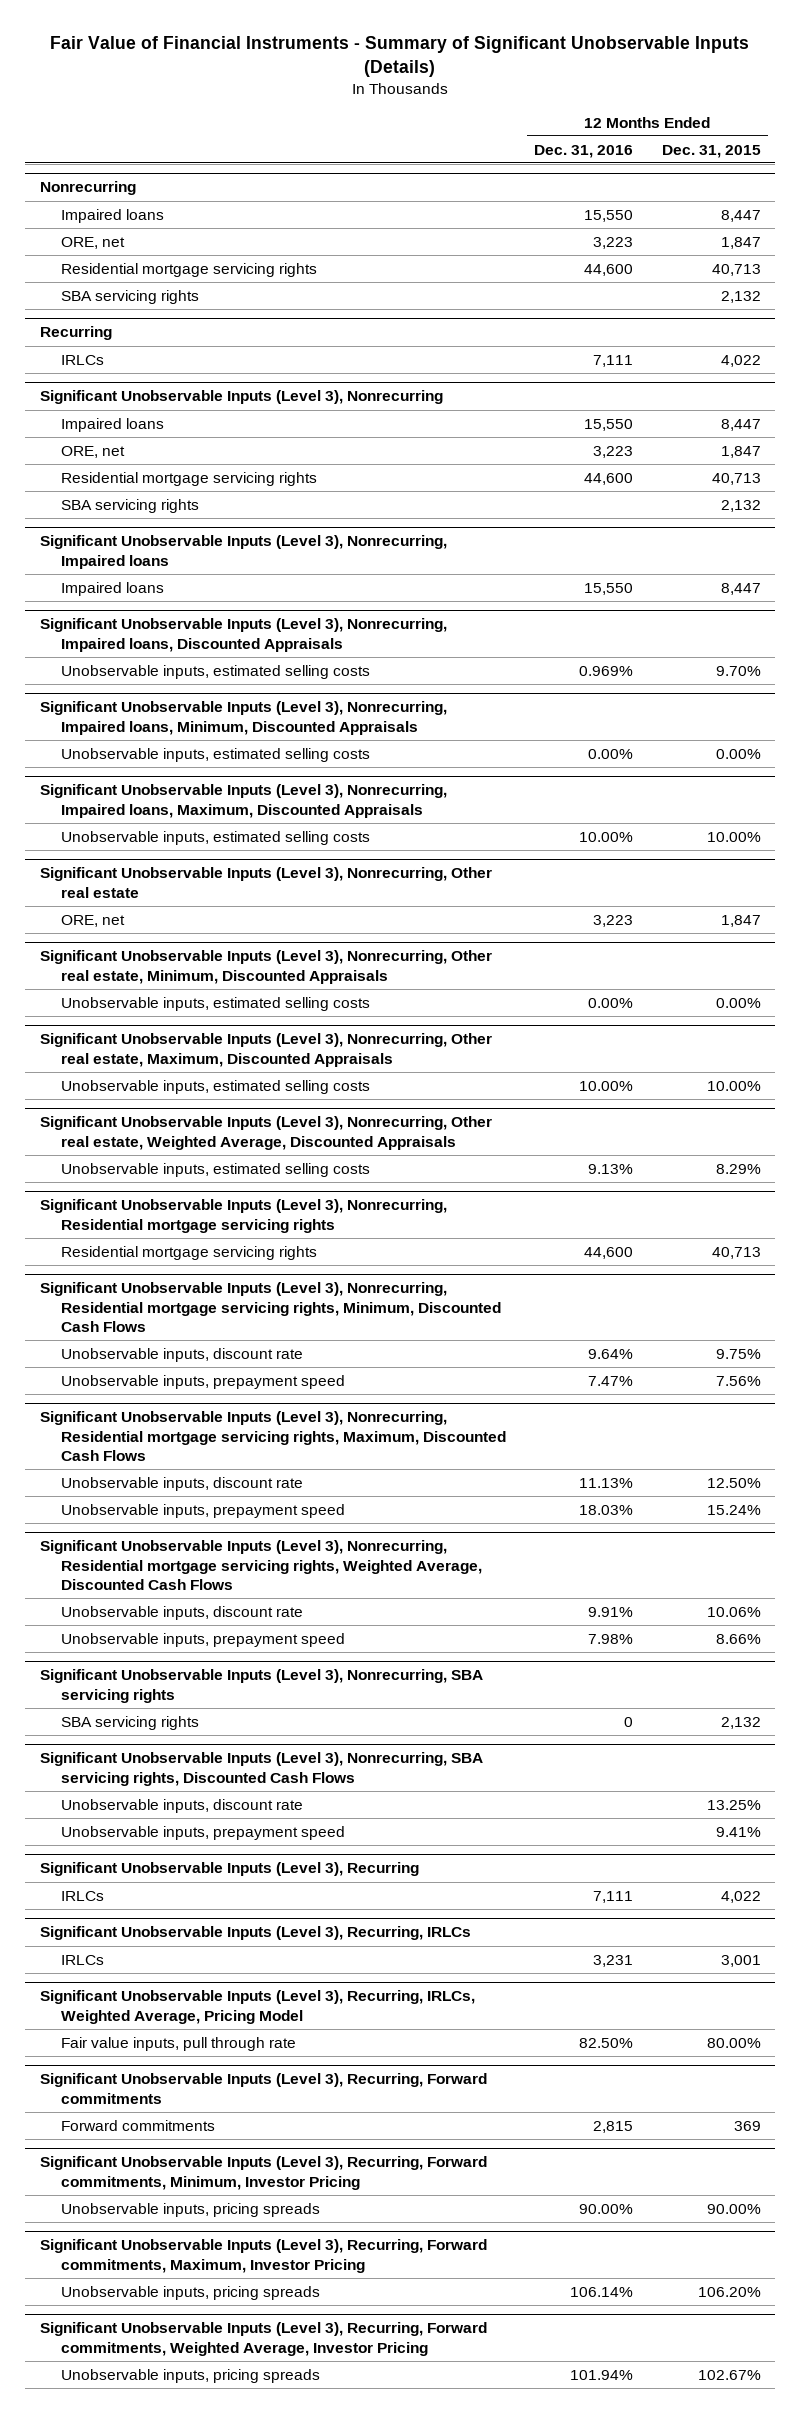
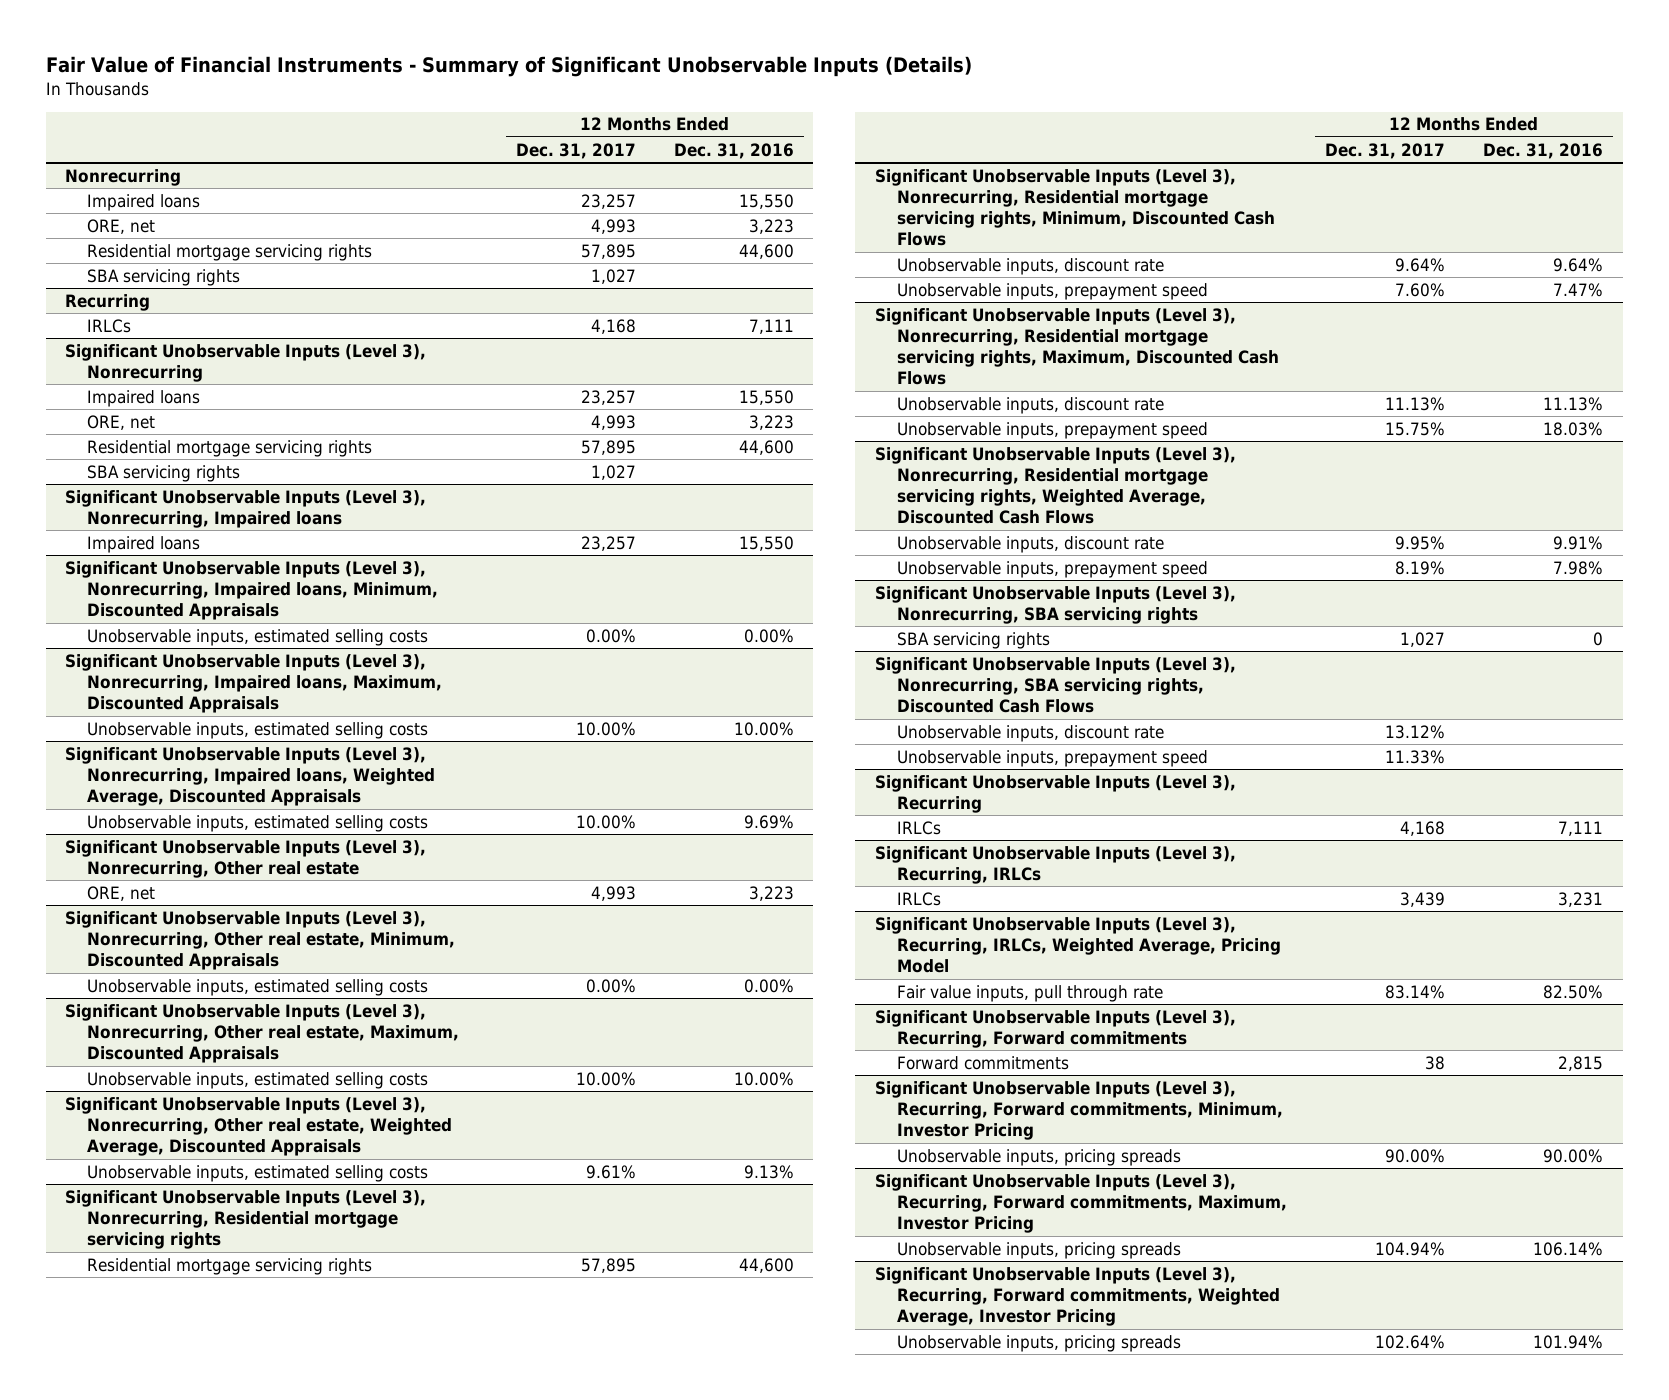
[661,144,761,158] Dec. 31, 2015 -> none
none -> [515,142,636,159] Dec. 31, 2017
[39,618,447,652] Significant Unobservable Inputs (Level 3), Nonrecurring, Impaired loans, Discounted Appraisals -> none
[60,664,370,679] Unobservable inputs, estimated selling costs -> none
none -> [65,746,436,807] Significant Unobservable Inputs (Level 3), Nonrecurring, Impaired loans, Weighted Average, Discounted Appraisals
none -> [87,814,429,832] Unobservable inputs, estimated selling costs

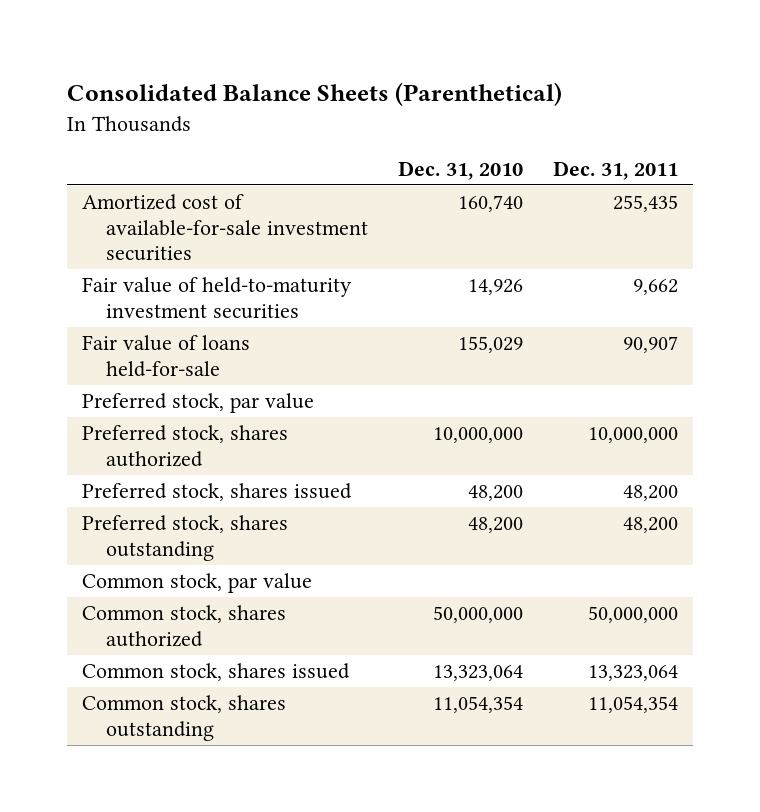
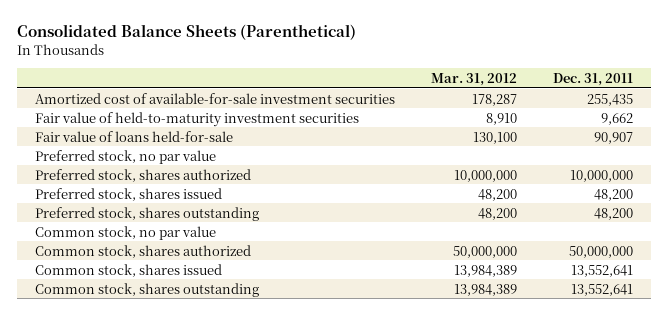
[398,160,524,180] Dec. 31, 2010 -> none
none -> [430,72,517,86] Mar. 31, 2012
[82,393,315,414] Preferred stock, par value -> [34,149,216,164] Preferred stock, no par value
[82,573,313,594] Common stock, par value -> [34,225,216,240] Common stock, no par value
[588,665,679,682] 13,323,064 -> [570,264,633,277] 13,552,641
[588,696,679,714] 11,054,354 -> [570,283,633,296] 13,552,641

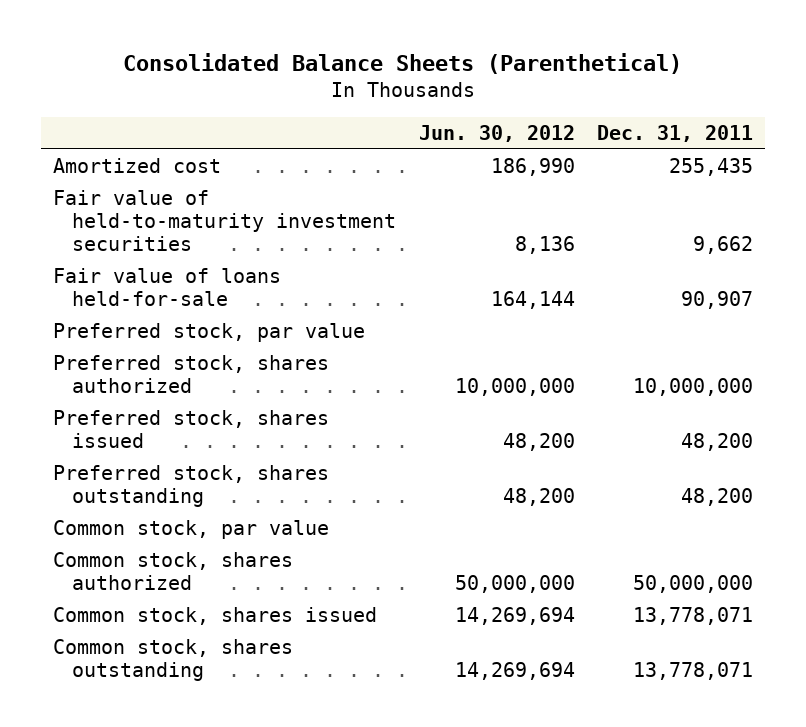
[430,72,517,86] Mar. 31, 2012 -> none
none -> [418,124,575,142] Jun. 30, 2012
[34,92,395,104] Amortized cost of available-for-sale investment securities -> [52,157,221,173] Amortized cost
[34,149,216,164] Preferred stock, no par value -> [52,322,365,342] Preferred stock, par value
[34,225,216,240] Common stock, no par value -> [52,519,329,539] Common stock, par value
[570,264,633,277] 13,552,641 -> [633,606,754,625] 13,778,071
[570,283,633,296] 13,552,641 -> [633,662,754,681] 13,778,071

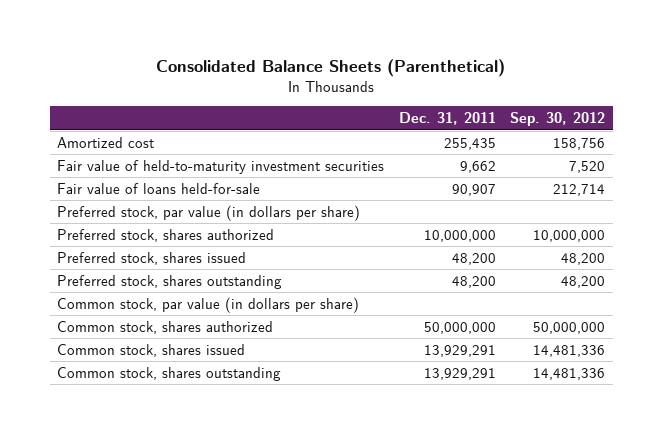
[418,124,575,142] Jun. 30, 2012 -> none
none -> [510,111,606,126] Sep. 30, 2012
[52,322,365,342] Preferred stock, par value -> [57,204,361,221] Preferred stock, par value (in dollars per share)
[52,519,329,539] Common stock, par value -> [57,296,360,313] Common stock, par value (in dollars per share)
[633,606,754,625] 13,778,071 -> [423,344,496,357] 13,929,291
[633,662,754,681] 13,778,071 -> [423,367,496,380] 13,929,291

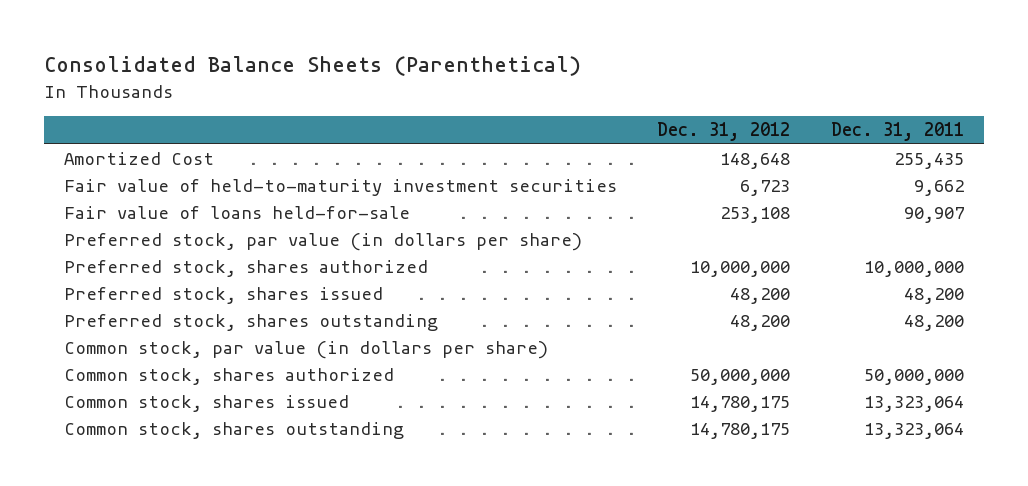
[510,111,606,126] Sep. 30, 2012 -> none
none -> [657,122,791,142] Dec. 31, 2012
[57,136,155,148] Amortized cost -> [63,152,214,166] Amortized Cost
[423,344,496,357] 13,929,291 -> [863,396,964,413] 13,323,064
[423,367,496,380] 13,929,291 -> [863,423,964,440] 13,323,064

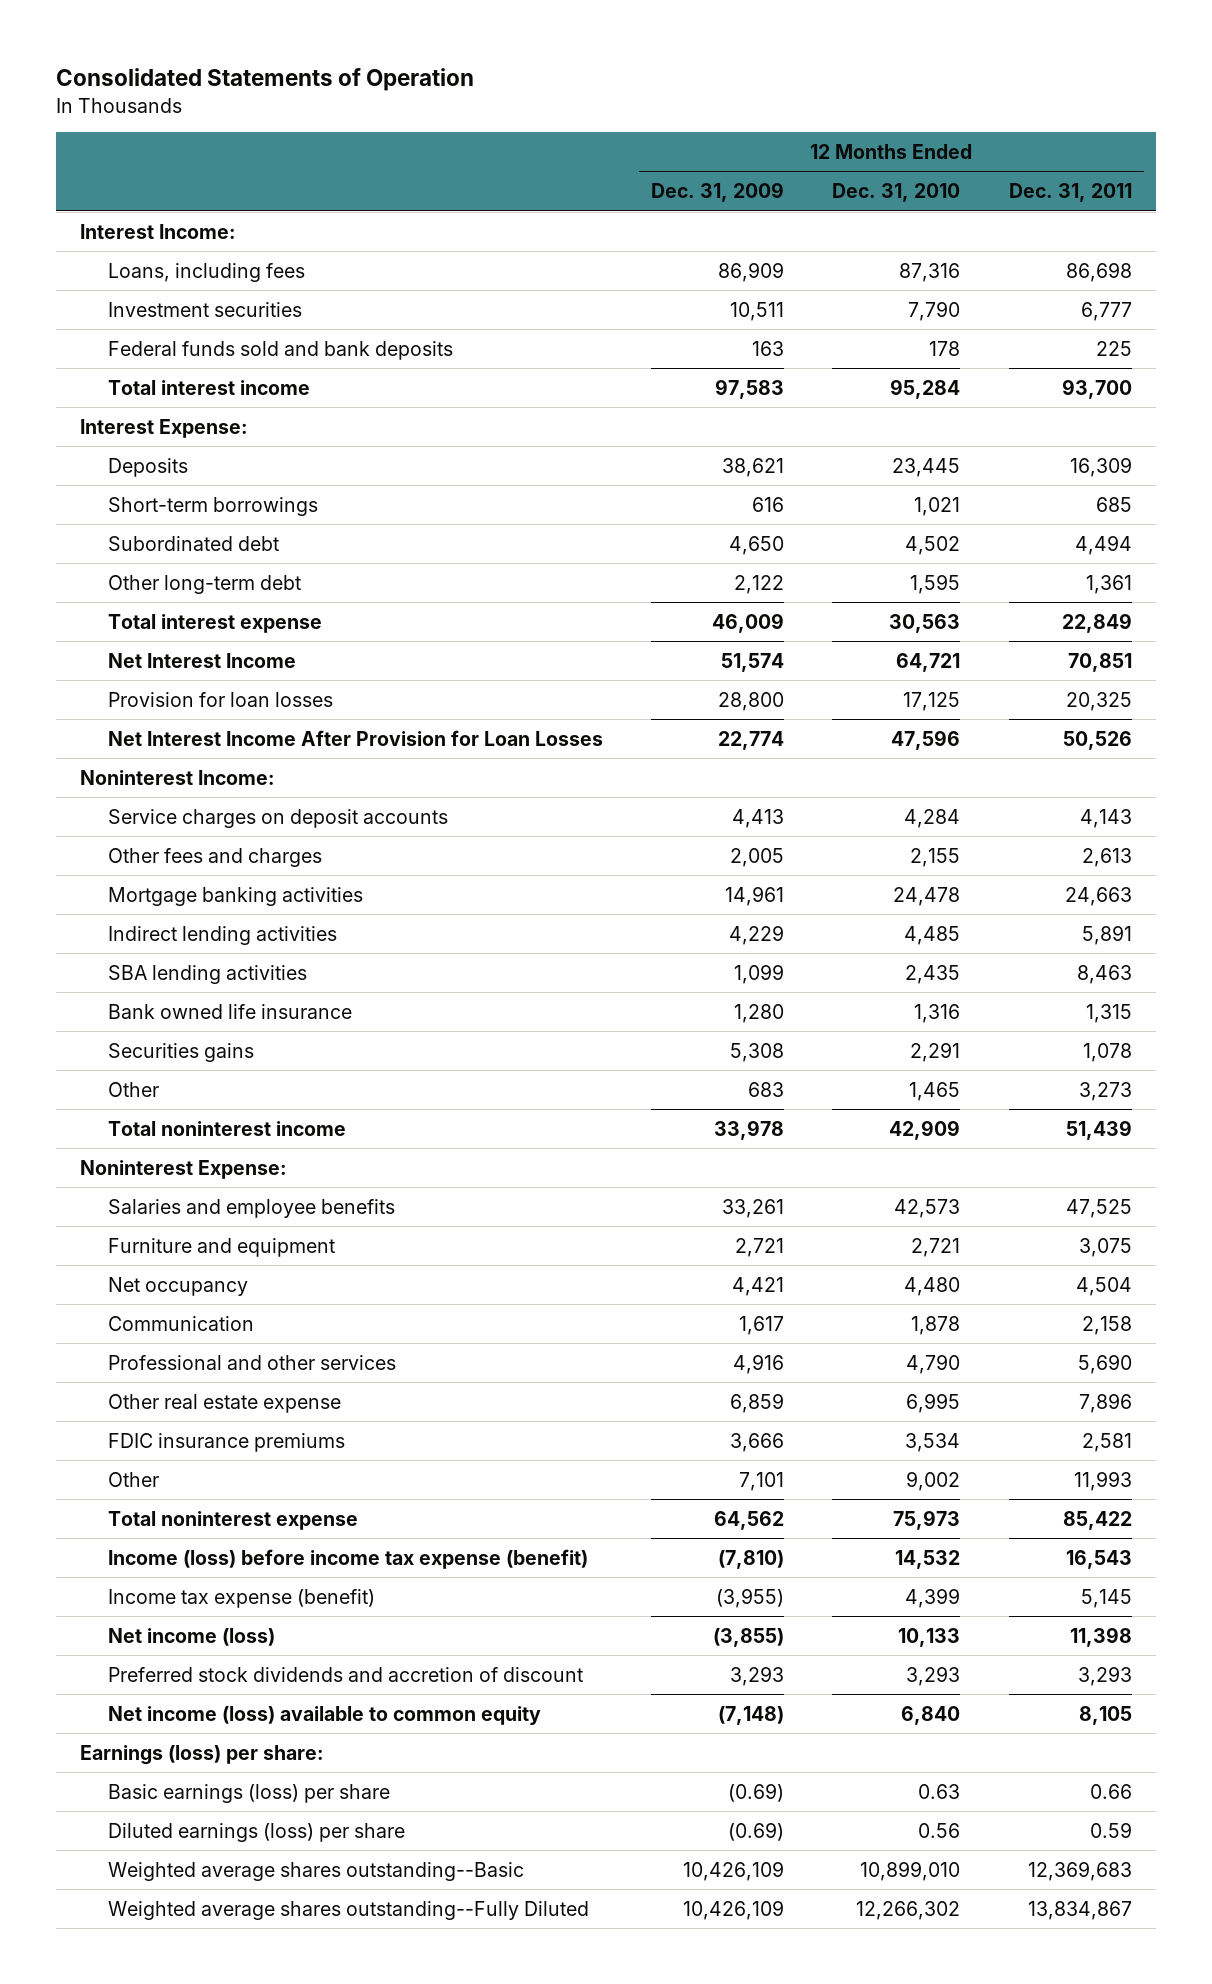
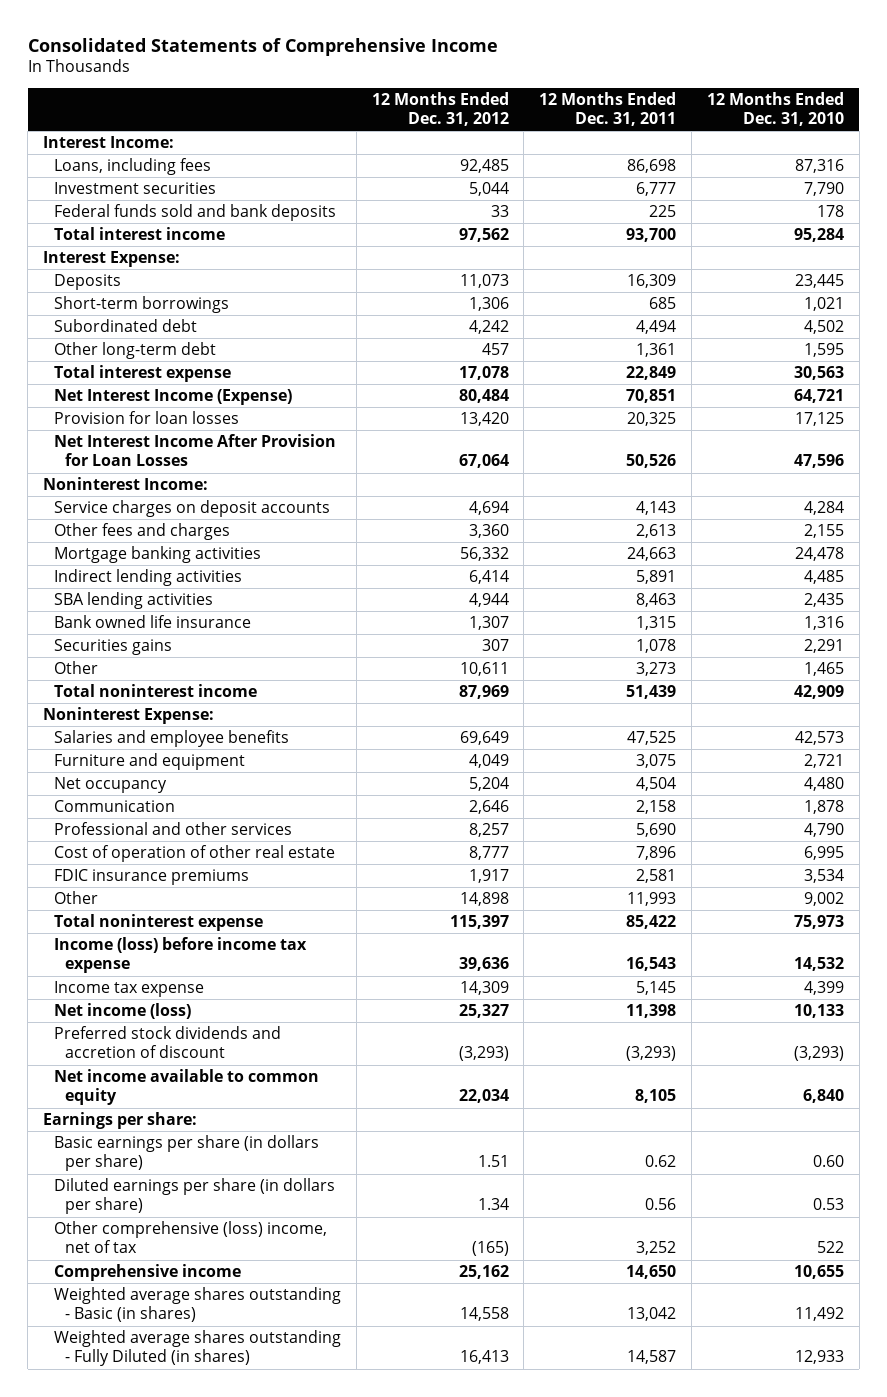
[56,68,475,92] Consolidated Statements of Operation -> [27,37,498,56] Consolidated Statements of Comprehensive Income
[650,182,784,203] Dec. 31, 2009 -> none
none -> [371,91,509,127] 12 Months Ended Dec. 31, 2012
[107,652,296,668] Net Interest Income -> [53,389,292,406] Net Interest Income (Expense)
[107,1393,341,1413] Other real estate expense -> [53,845,335,863] Cost of operation of other real estate
[107,1548,588,1569] Income (loss) before income tax expense (benefit) -> [53,937,307,974] Income (loss) before income tax expense
[107,1588,375,1608] Income tax expense (benefit) -> [53,981,204,998] Income tax expense
[906,1665,961,1686] 3,293 -> [793,1046,844,1062] (3,293)
[1077,1665,1132,1686] 3,293 -> [626,1046,677,1062] (3,293)
[107,1705,541,1725] Net income (loss) available to common equity -> [53,1069,319,1106] Net income available to common equity
[80,1744,325,1765] Earnings (loss) per share: -> [42,1112,197,1130] Earnings per share:
[107,1783,390,1803] Basic earnings (loss) per share -> [53,1135,319,1172] Basic earnings per share (in dollars per share)
[918,1783,961,1799] 0.63 -> [812,1155,844,1168] 0.60
[1089,1783,1132,1799] 0.66 -> [645,1155,677,1168] 0.62
[107,1822,405,1842] Diluted earnings (loss) per share -> [53,1178,335,1215] Diluted earnings per share (in dollars per share)
[918,1822,961,1838] 0.56 -> [812,1198,844,1211] 0.53
[1089,1821,1132,1838] 0.59 -> [645,1198,677,1211] 0.56
none -> [53,1221,327,1254] Other comprehensive (loss) income, net of tax
none -> [53,1264,241,1282] Comprehensive income
[107,1861,524,1881] Weighted average shares outstanding--Basic -> [53,1287,341,1323] Weighted average shares outstanding - Basic (in shares)
[860,1860,961,1881] 10,899,010 -> [794,1307,844,1322] 11,492
[1027,1860,1132,1881] 12,369,683 -> [627,1307,677,1322] 13,042
[107,1900,589,1920] Weighted average shares outstanding--Fully Diluted -> [53,1330,341,1367] Weighted average shares outstanding - Fully Diluted (in shares)
[856,1900,961,1920] 12,266,302 -> [794,1350,844,1365] 12,933
[1027,1900,1132,1920] 13,834,867 -> [627,1350,677,1365] 14,587

